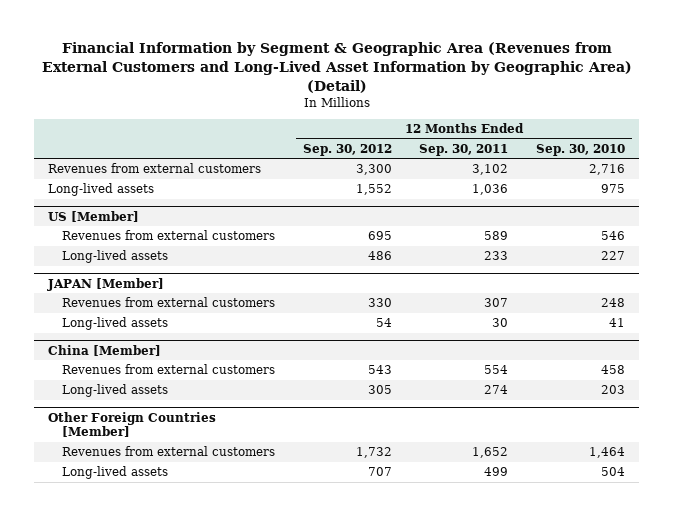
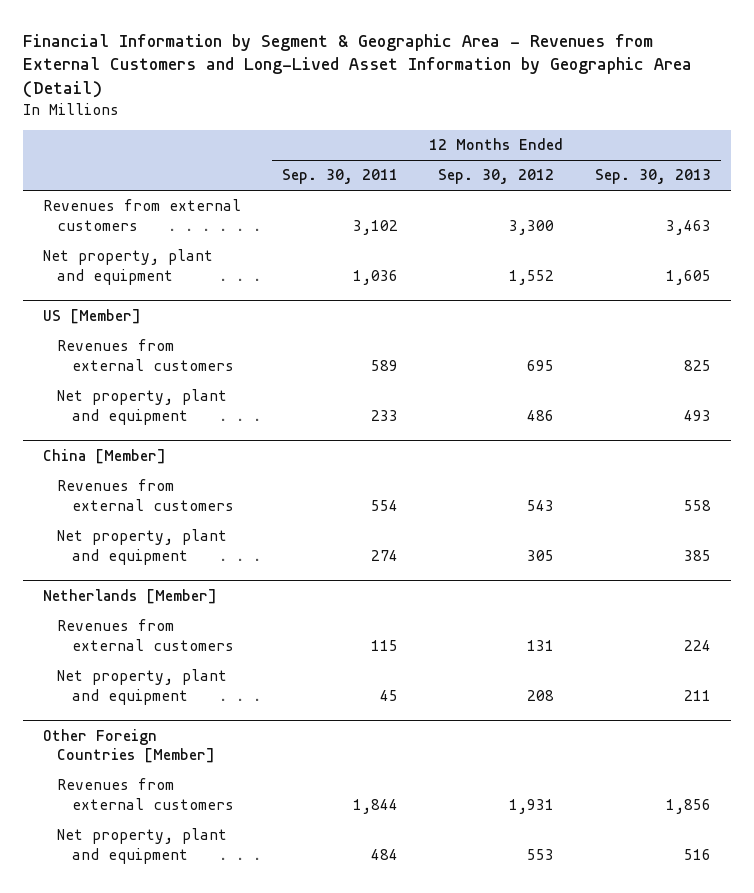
[41,42,632,93] Financial Information by Segment & Geographic Area (Revenues from External Customers and Long-Lived Asset Information by Geographic Area) (Detail) -> [22,33,692,98] Financial Information by Segment & Geographic Area - Revenues from External Customers and Long-Lived Asset Information by Geographic Area (Detail)
[536,143,626,156] Sep. 30, 2010 -> none
none -> [595,169,712,185] Sep. 30, 2013
[48,183,155,197] Long-lived assets -> [43,249,214,285] Net property, plant and equipment
[47,277,165,291] JAPAN [Member] -> none
[62,297,276,308] Revenues from external customers -> none
[62,317,169,331] Long-lived assets -> none
[62,250,169,264] Long-lived assets -> [57,389,228,425] Net property, plant and equipment
[62,384,169,398] Long-lived assets -> [57,529,228,565] Net property, plant and equipment
none -> [43,589,218,605] Netherlands [Member]
none -> [57,619,234,651] Revenues from external customers
none -> [57,669,228,705] Net property, plant and equipment
[62,466,169,480] Long-lived assets -> none
[355,447,392,459] 1,732 -> [509,798,555,814] 1,931
[472,447,509,459] 1,652 -> [352,798,398,814] 1,844
none -> [57,828,228,864] Net property, plant and equipment

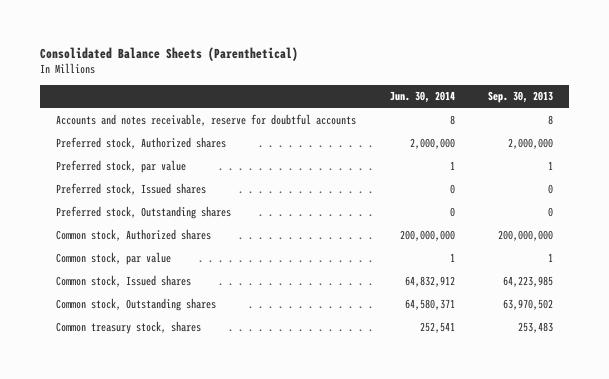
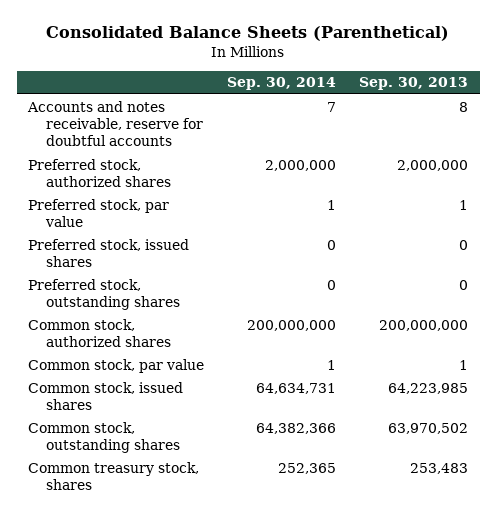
[389,91,455,104] Jun. 30, 2014 -> none
none -> [227,77,337,91] Sep. 30, 2014
[56,137,227,150] Preferred stock, Authorized shares -> [28,158,171,187] Preferred stock, authorized shares
[56,183,207,196] Preferred stock, Issued shares -> [28,238,190,267] Preferred stock, issued shares
[56,206,232,220] Preferred stock, Outstanding shares -> [28,278,180,310] Preferred stock, outstanding shares
[56,229,212,242] Common stock, Authorized shares -> [28,318,171,347] Common stock, authorized shares
[56,275,192,288] Common stock, Issued shares -> [28,381,184,410] Common stock, issued shares
[56,298,217,312] Common stock, Outstanding shares -> [28,421,180,453] Common stock, outstanding shares

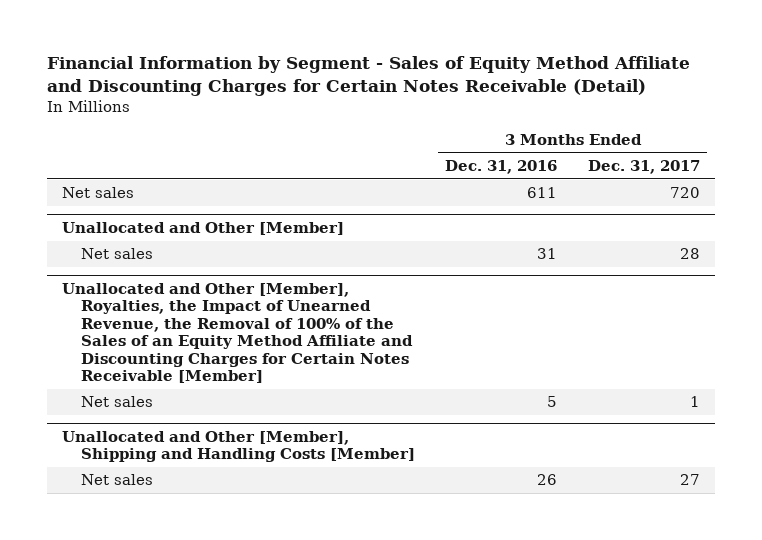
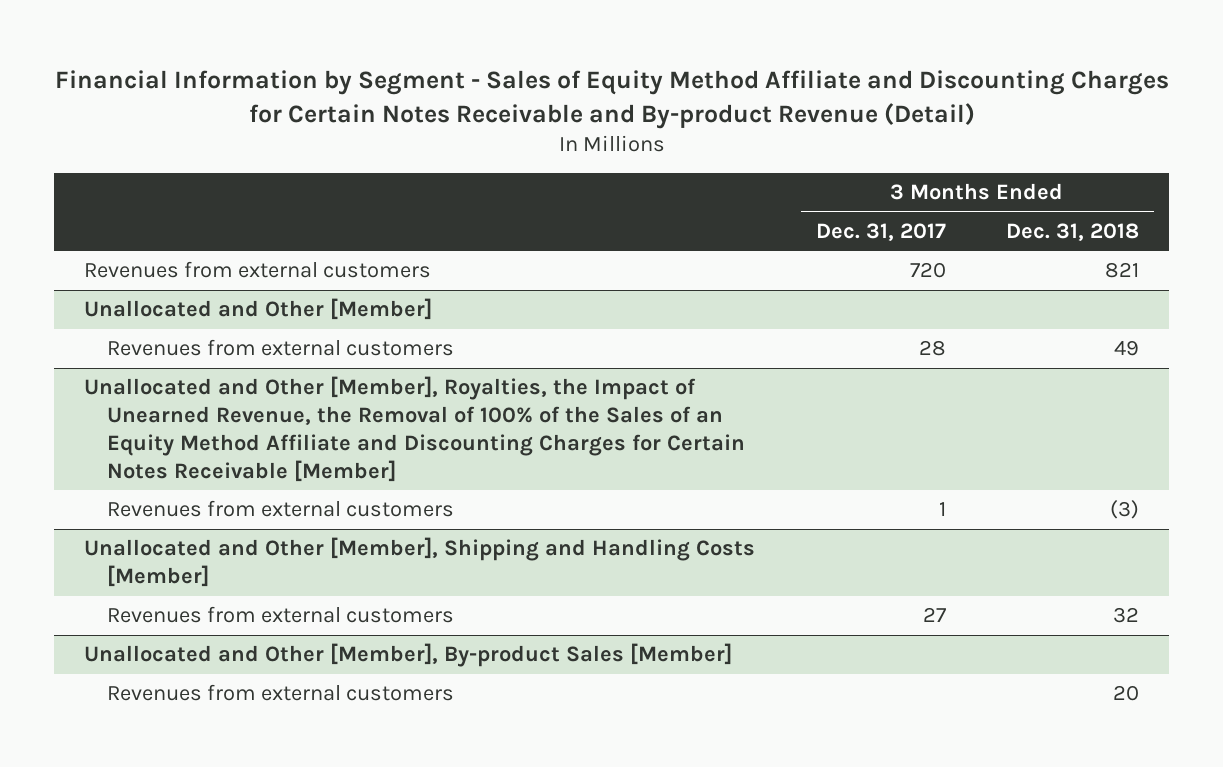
[46,56,690,97] Financial Information by Segment - Sales of Equity Method Affiliate and Discounting Charges for Certain Notes Receivable (Detail) -> [54,70,1169,129] Financial Information by Segment - Sales of Equity Method Affiliate and Discounting Charges for Certain Notes Receivable and By-product Revenue (Detail)
[445,160,558,175] Dec. 31, 2016 -> none
none -> [1005,222,1139,241] Dec. 31, 2018
[61,187,134,199] Net sales -> [84,261,432,279] Revenues from external customers
[80,248,153,260] Net sales -> [106,339,454,357] Revenues from external customers
[80,396,153,408] Net sales -> [106,500,454,518] Revenues from external customers
[80,474,153,486] Net sales -> [106,606,454,624] Revenues from external customers
none -> [84,643,733,668] Unallocated and Other [Member], By-product Sales [Member]
none -> [106,684,454,702] Revenues from external customers

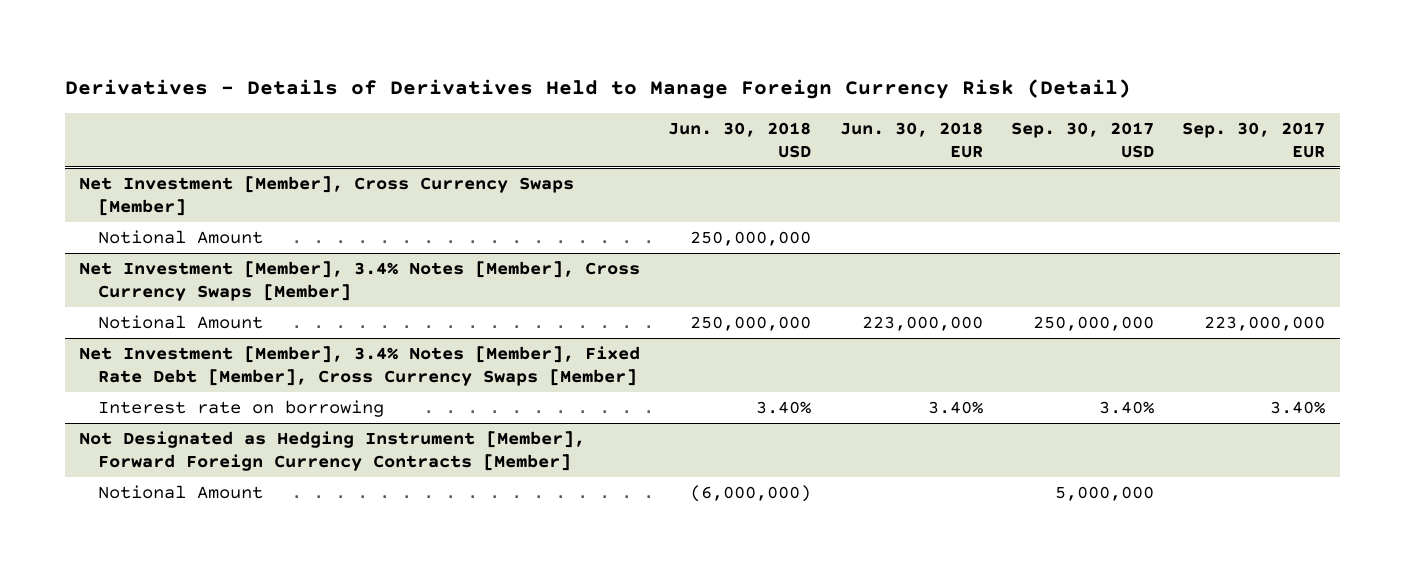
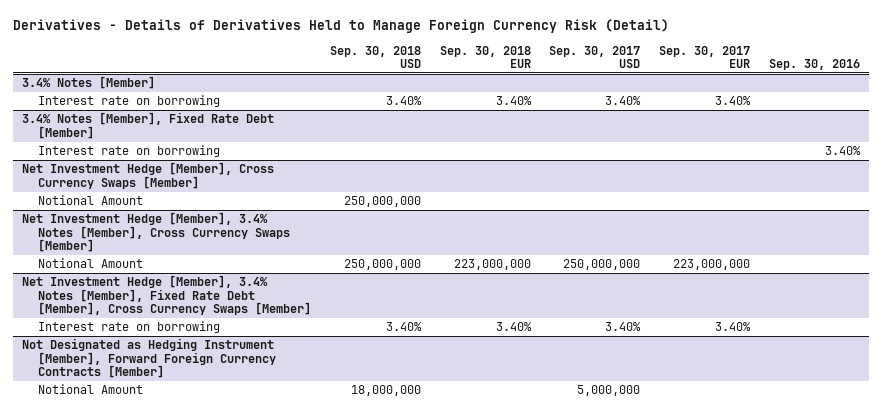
[668,121,812,158] Jun. 30, 2018 USD -> none
[839,121,983,158] Jun. 30, 2018 EUR -> none
none -> [330,45,422,69] Sep. 30, 2018 USD
none -> [439,45,531,69] Sep. 30, 2018 EUR
none -> [768,59,860,71] Sep. 30, 2016
none -> [22,76,156,90] 3.4% Notes [Member]
none -> [38,95,221,108] Interest rate on borrowing
none -> [22,112,275,139] 3.4% Notes [Member], Fixed Rate Debt [Member]
none -> [38,145,221,158] Interest rate on borrowing
[79,175,575,216] Net Investment [Member], Cross Currency Swaps [Member] -> [22,162,275,189] Net Investment Hedge [Member], Cross Currency Swaps [Member]
[79,260,641,301] Net Investment [Member], 3.4% Notes [Member], Cross Currency Swaps [Member] -> [22,212,291,253] Net Investment Hedge [Member], 3.4% Notes [Member], Cross Currency Swaps [Member]
[79,345,641,386] Net Investment [Member], 3.4% Notes [Member], Fixed Rate Debt [Member], Cross Currency Swaps [Member] -> [22,275,312,316] Net Investment Hedge [Member], 3.4% Notes [Member], Fixed Rate Debt [Member], Cross Currency Swaps [Member]

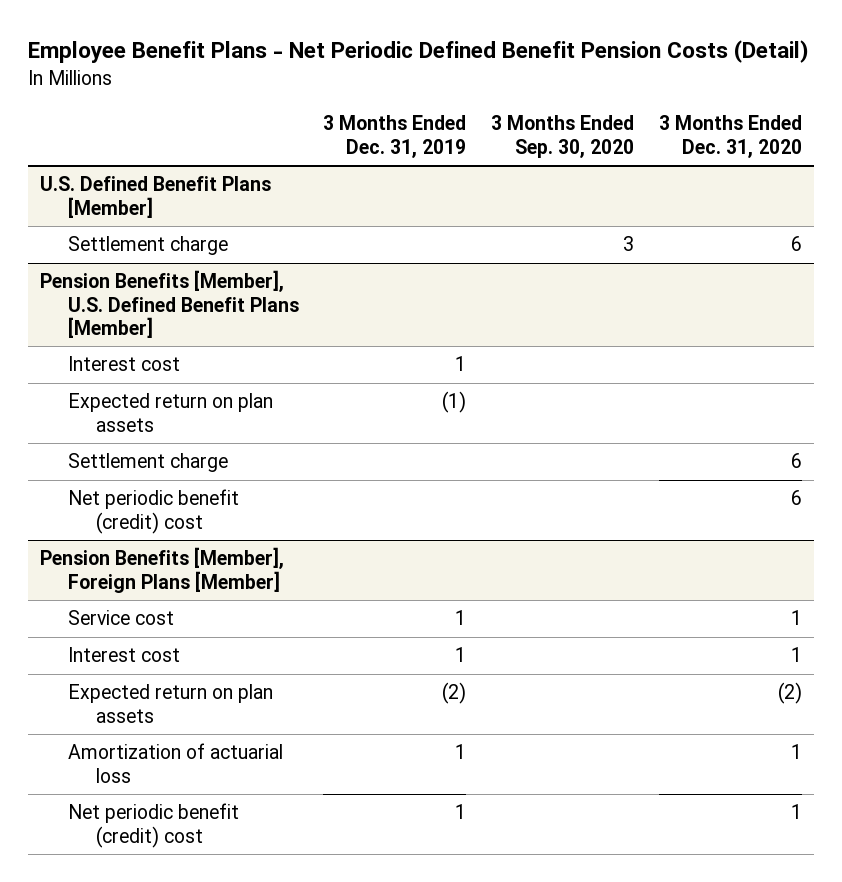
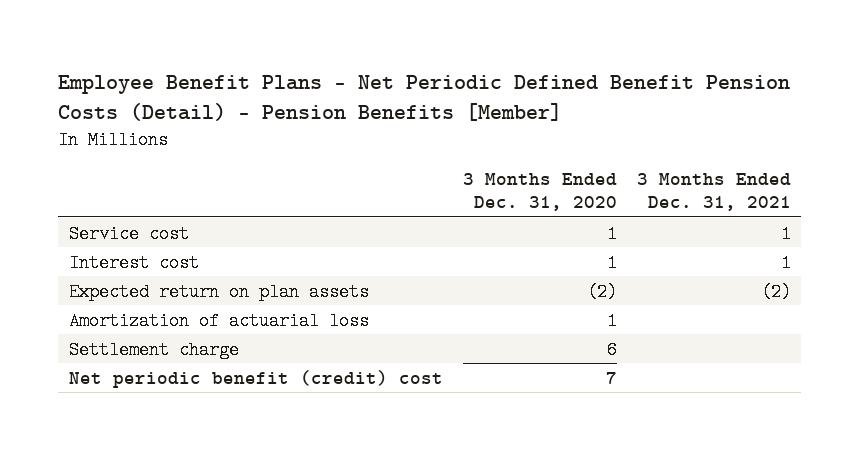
[27,40,809,64] Employee Benefit Plans - Net Periodic Defined Benefit Pension Costs (Detail) -> [58,74,791,121] Employee Benefit Plans - Net Periodic Defined Benefit Pension Costs (Detail) - Pension Benefits [Member]
[323,115,467,158] 3 Months Ended Dec. 31, 2019 -> none
[490,115,634,158] 3 Months Ended Sep. 30, 2020 -> none
none -> [636,173,791,211] 3 Months Ended Dec. 31, 2021
[40,176,272,218] U.S. Defined Benefit Plans [Member] -> none
[67,236,228,256] Settlement charge -> none
[40,270,299,338] Pension Benefits [Member], U.S. Defined Benefit Plans [Member] -> none
[67,356,180,372] Interest cost -> none
[67,393,273,432] Expected return on plan assets -> none
[67,453,228,473] Settlement charge -> none
[67,489,239,534] Net periodic benefit (credit) cost -> none
[40,547,285,593] Pension Benefits [Member], Foreign Plans [Member] -> none
none -> [68,340,239,359] Settlement charge
[790,804,802,820] 1 -> [605,371,617,384] 7

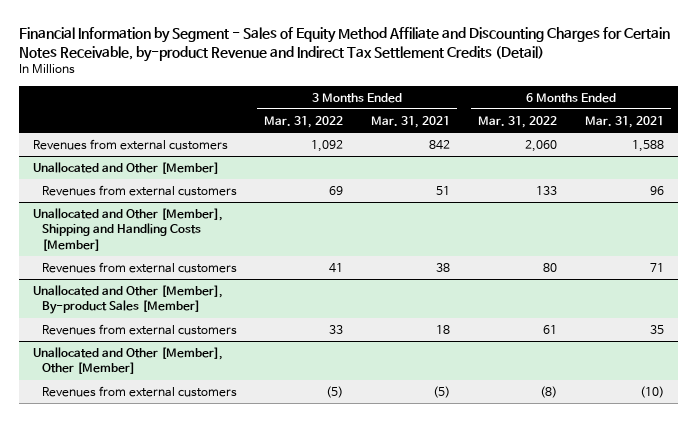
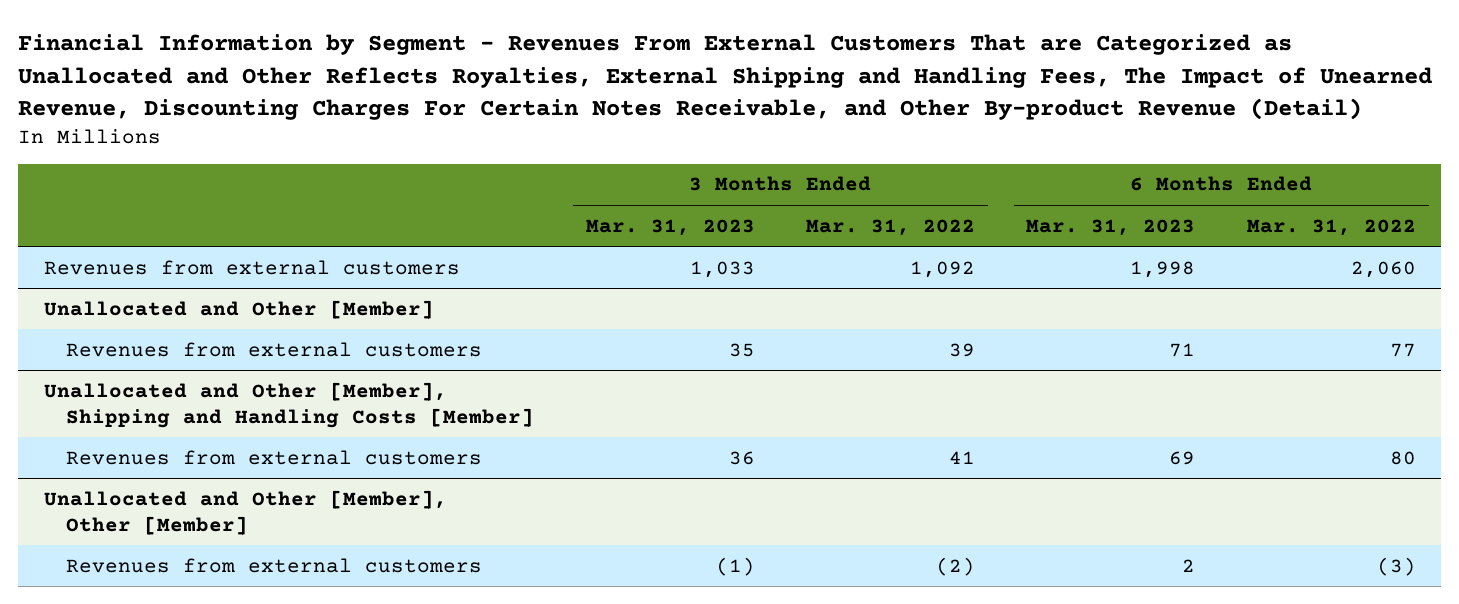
[18,26,670,62] Financial Information by Segment - Sales of Equity Method Affiliate and Discounting Charges for Certain Notes Receivable, by-product Revenue and Indirect Tax Settlement Credits (Detail) -> [18,34,1433,120] Financial Information by Segment - Revenues From External Customers That are Categorized as Unallocated and Other Reflects Royalties, External Shipping and Handling Fees, The Impact of Unearned Revenue, Discounting Charges For Certain Notes Receivable, and Other By-product Revenue (Detail)
[371,115,451,128] Mar. 31, 2021 -> none
[584,115,664,128] Mar. 31, 2021 -> none
none -> [585,218,755,236] Mar. 31, 2023
none -> [1026,218,1196,236] Mar. 31, 2023
[329,186,344,196] 69 -> [949,342,976,357] 39
[536,186,558,196] 133 -> [1389,342,1416,357] 77
[32,285,223,315] Unallocated and Other [Member], By-product Sales [Member] -> none
[41,324,237,336] Revenues from external customers -> none
[326,386,344,399] (5) -> [936,556,976,576] (2)
[540,386,558,399] (8) -> [1376,556,1416,576] (3)

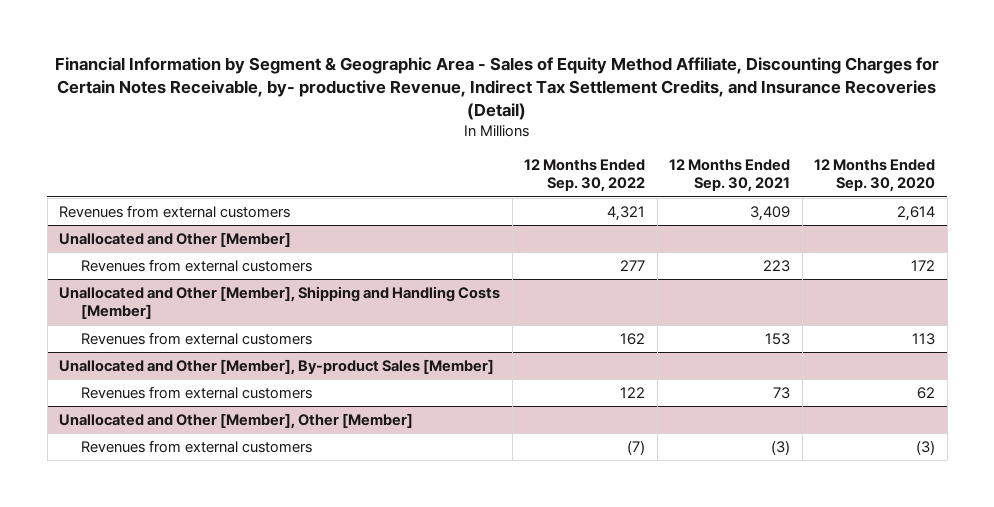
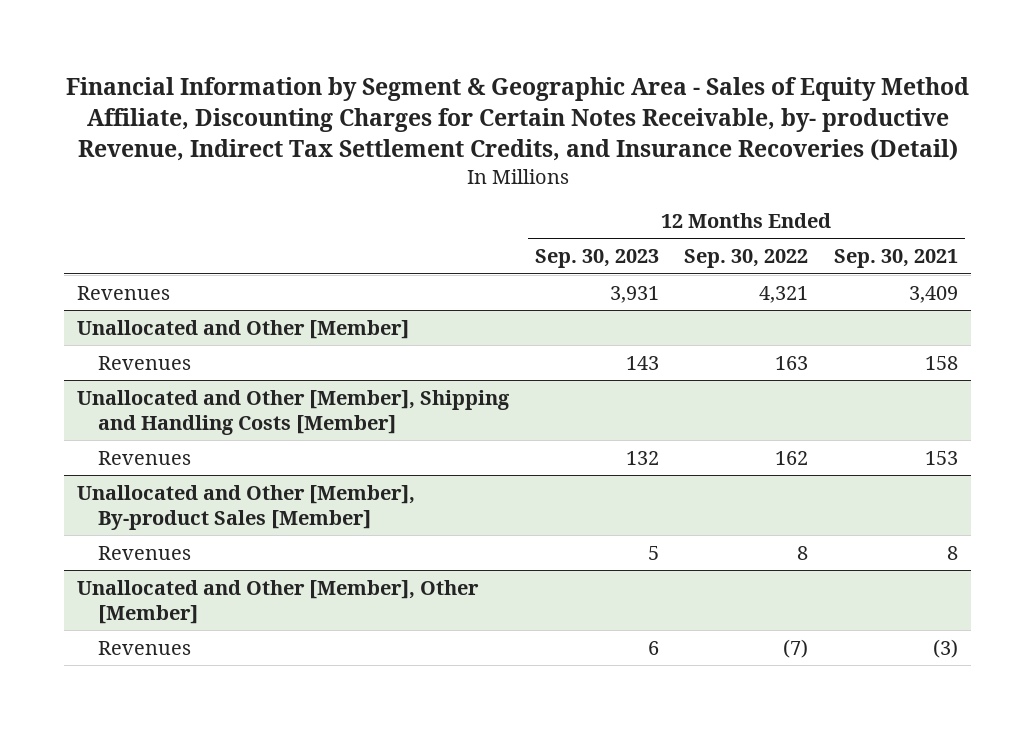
[814,159,936,193] 12 Months Ended Sep. 30, 2020 -> none
none -> [534,249,659,269] Sep. 30, 2023
[59,204,291,218] Revenues from external customers -> [77,285,171,300] Revenues
[80,258,312,272] Revenues from external customers -> [98,355,192,370] Revenues
[620,259,646,271] 277 -> [775,355,809,370] 163
[763,259,791,272] 223 -> [925,355,959,370] 158
[80,331,312,345] Revenues from external customers -> [98,450,192,465] Revenues
[80,385,312,399] Revenues from external customers -> [98,545,192,560] Revenues
[620,386,646,398] 122 -> [797,545,809,560] 8
[773,386,791,399] 73 -> [947,545,959,560] 8
[80,439,312,453] Revenues from external customers -> [98,640,192,655] Revenues

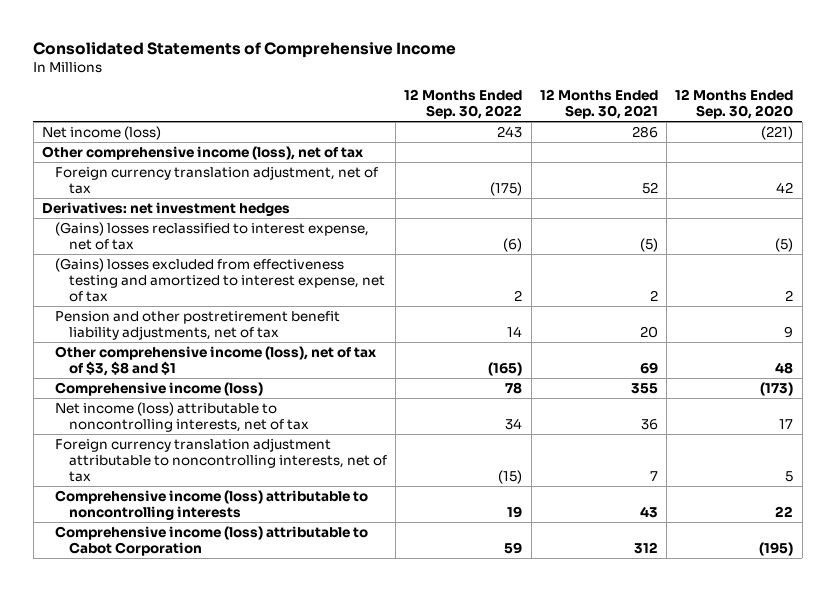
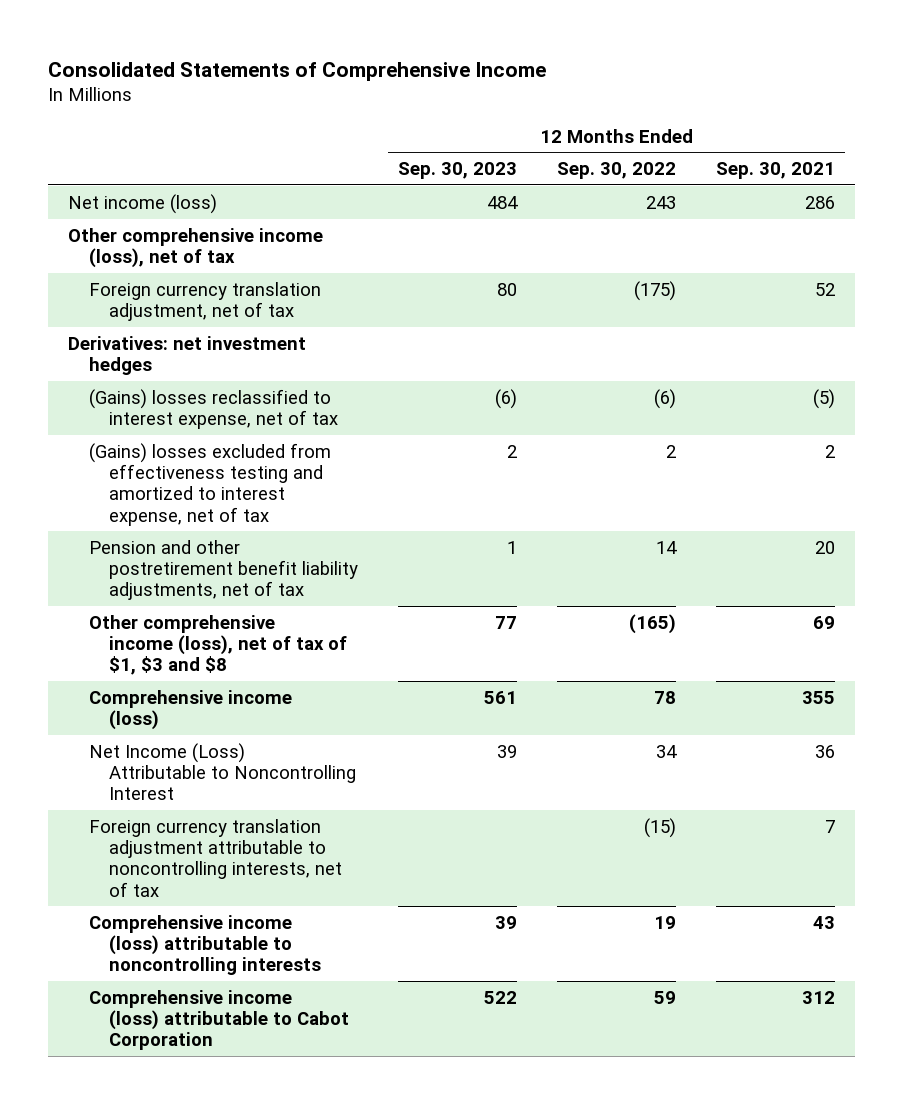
[675,89,794,120] 12 Months Ended Sep. 30, 2020 -> none
none -> [398,162,518,180] Sep. 30, 2023
[55,345,377,376] Other comprehensive income (loss), net of tax of $3, $8 and $1 -> [88,614,348,676] Other comprehensive income (loss), net of tax of $1, $3 and $8
[55,401,309,432] Net income (loss) attributable to noncontrolling interests, net of tax -> [88,742,357,801] Net Income (Loss) Attributable to Noncontrolling Interest

